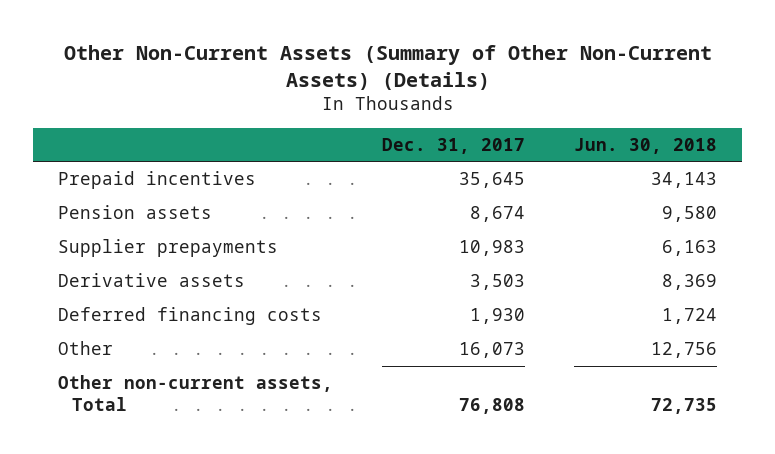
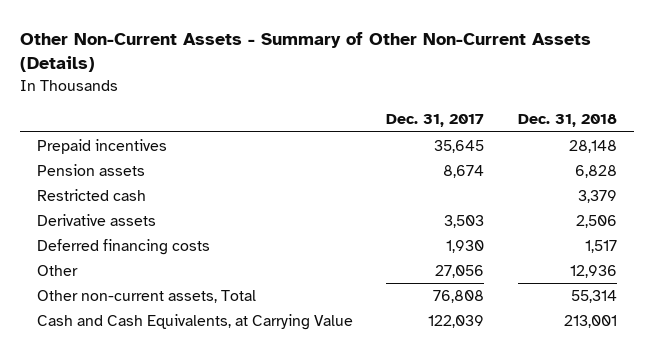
[63,45,712,91] Other Non-Current Assets (Summary of Other Non-Current Assets) (Details) -> [20,31,592,73] Other Non-Current Assets - Summary of Other Non-Current Assets (Details)
[574,137,718,154] Jun. 30, 2018 -> none
none -> [517,114,617,128] Dec. 31, 2018
[58,238,279,257] Supplier prepayments -> none
none -> [36,189,146,202] Restricted cash
[459,341,526,358] 16,073 -> [435,265,485,279] 27,056
none -> [36,314,353,331] Cash and Cash Equivalents, at Carrying Value

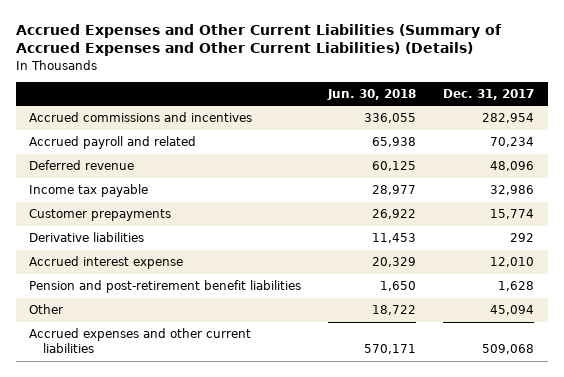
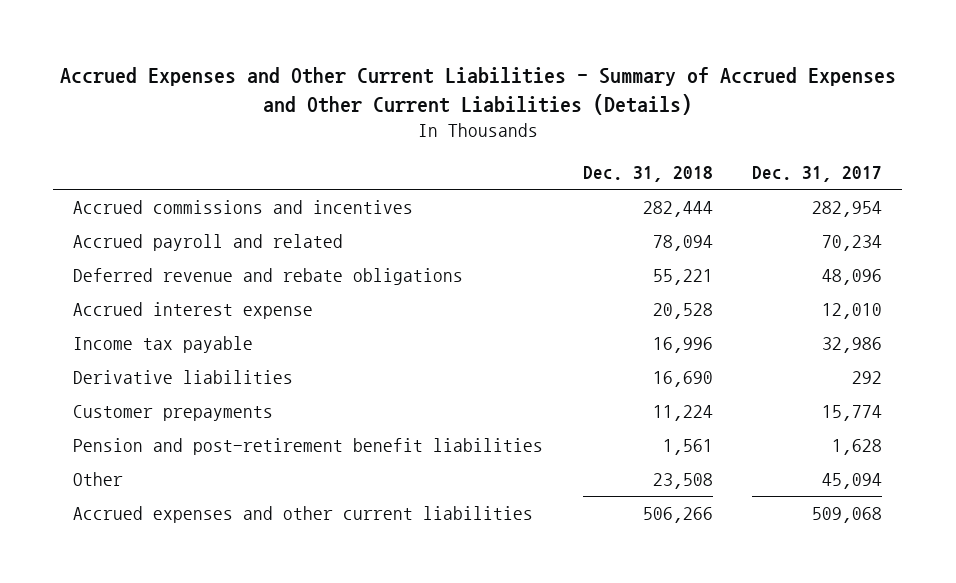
[16,23,503,57] Accrued Expenses and Other Current Liabilities (Summary of Accrued Expenses and Other Current Liabilities) (Details) -> [59,67,896,116] Accrued Expenses and Other Current Liabilities - Summary of Accrued Expenses and Other Current Liabilities (Details)
[327,88,417,100] Jun. 30, 2018 -> none
none -> [582,166,713,183] Dec. 31, 2018
[29,160,135,171] Deferred revenue -> [73,268,464,286] Deferred revenue and rebate obligations
[29,256,184,270] Accrued interest expense -> [73,302,314,320] Accrued interest expense
[29,209,172,222] Customer prepayments -> [73,405,274,422] Customer prepayments

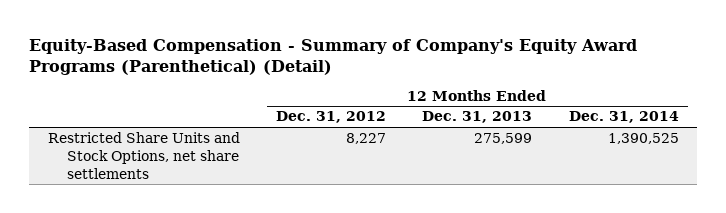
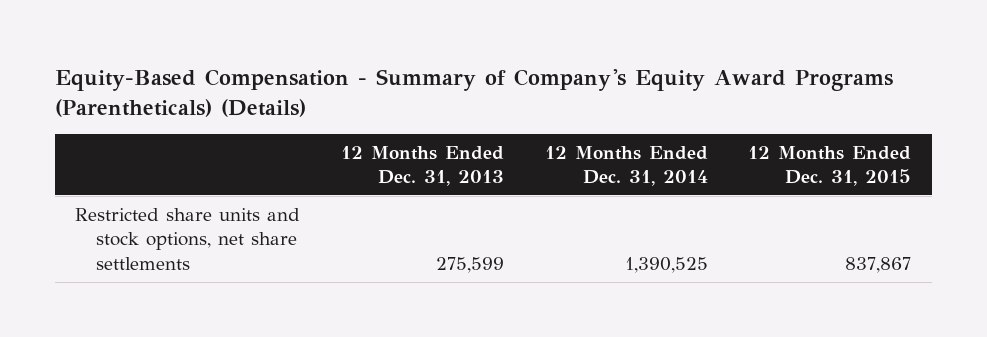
[29,38,638,75] Equity-Based Compensation - Summary of Company's Equity Award Programs (Parenthetical) (Detail) -> [54,68,893,117] Equity-Based Compensation - Summary of Company's Equity Award Programs (Parentheticals) (Details)
[276,111,387,124] Dec. 31, 2012 -> none
none -> [748,145,912,187] 12 Months Ended Dec. 31, 2015
[47,132,240,179] Restricted Share Units and Stock Options, net share settlements -> [75,207,301,271] Restricted share units and stock options, net share settlements

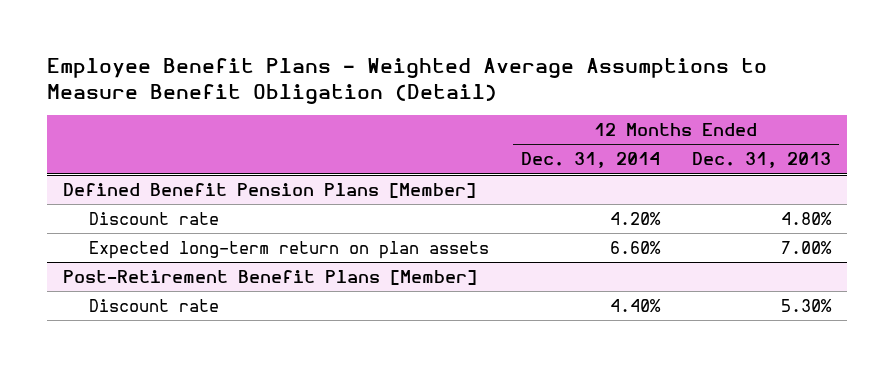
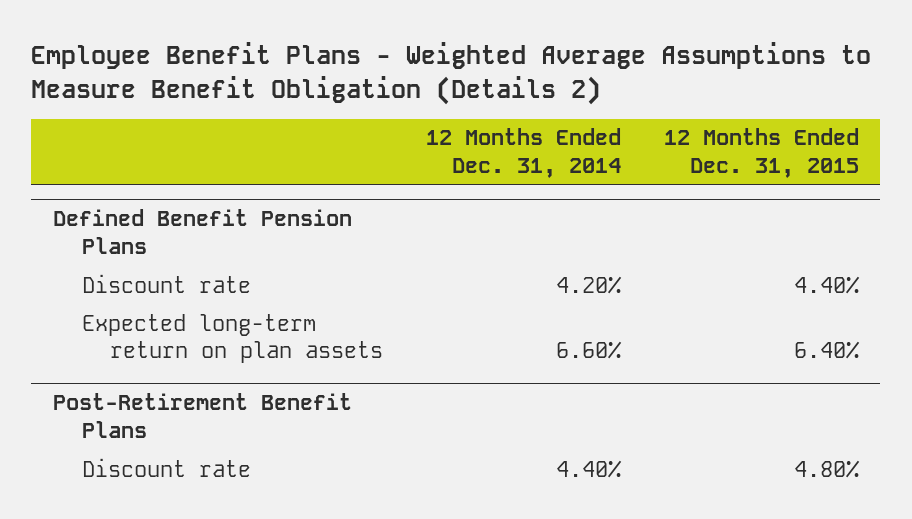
[47,57,768,104] Employee Benefit Plans - Weighted Average Assumptions to Measure Benefit Obligation (Detail) -> [31,42,872,105] Employee Benefit Plans - Weighted Average Assumptions to Measure Benefit Obligation (Details 2)
[691,152,831,169] Dec. 31, 2013 -> none
none -> [664,128,860,179] 12 Months Ended Dec. 31, 2015
[63,182,477,198] Defined Benefit Pension Plans [Member] -> [52,209,352,255] Defined Benefit Pension Plans
[63,269,478,285] Post-Retirement Benefit Plans [Member] -> [52,393,352,439] Post-Retirement Benefit Plans

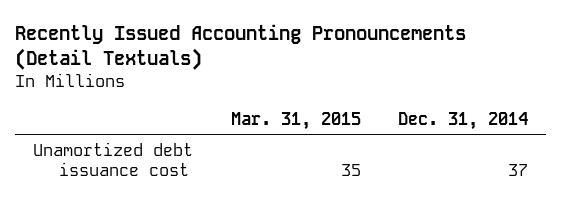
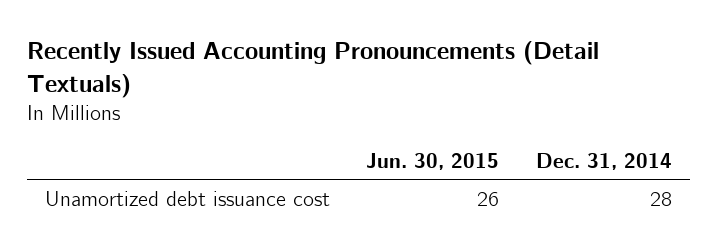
[230,111,361,130] Mar. 31, 2015 -> none
none -> [366,152,500,170] Jun. 30, 2015
[507,163,528,176] 37 -> [649,192,672,207] 28

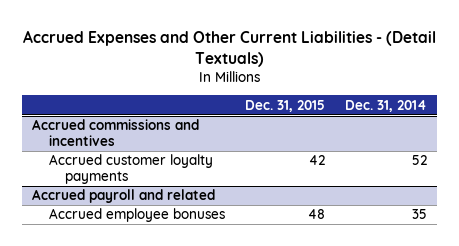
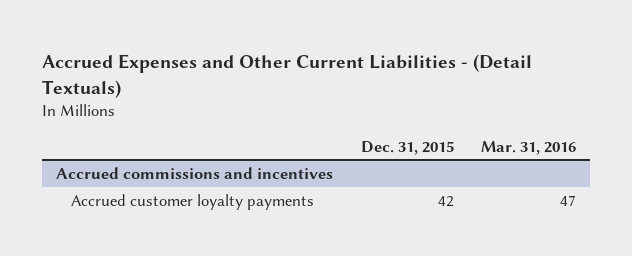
[344,99,427,112] Dec. 31, 2014 -> none
none -> [481,140,577,155] Mar. 31, 2016
[32,189,216,204] Accrued payroll and related -> none
[48,208,225,223] Accrued employee bonuses -> none

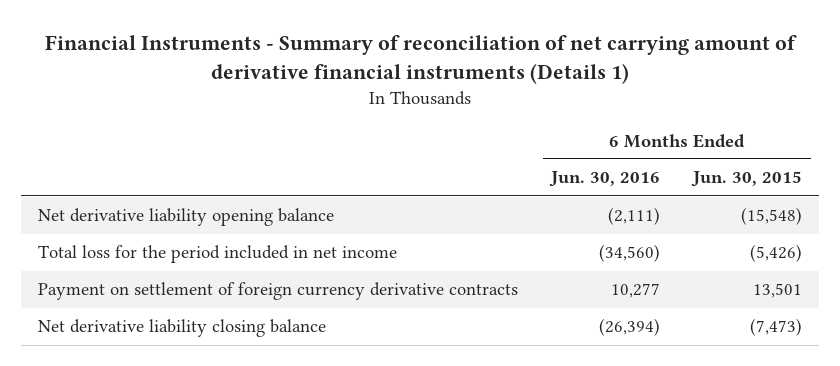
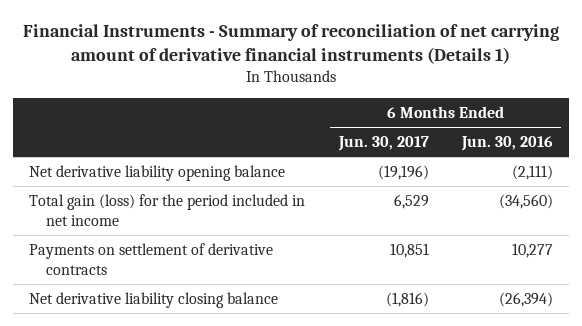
[691,171,803,188] Jun. 30, 2015 -> none
none -> [337,136,429,152] Jun. 30, 2017
[37,245,397,264] Total loss for the period included in net income -> [29,193,306,226] Total gain (loss) for the period included in net income
[37,282,518,301] Payment on settlement of foreign currency derivative contracts -> [29,242,274,275] Payments on settlement of derivative contracts

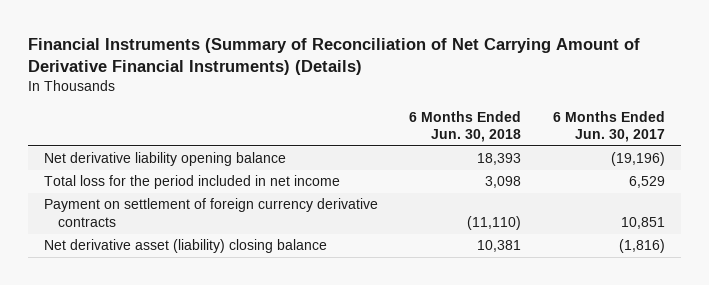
[23,24,560,65] Financial Instruments - Summary of reconciliation of net carrying amount of derivative financial instruments (Details 1) -> [27,37,640,75] Financial Instruments (Summary of Reconciliation of Net Carrying Amount of Derivative Financial Instruments) (Details)
[460,136,553,152] Jun. 30, 2016 -> none
none -> [409,110,522,143] 6 Months Ended Jun. 30, 2018
[29,193,306,226] Total gain (loss) for the period included in net income -> [43,175,340,190] Total loss for the period included in net income
[29,242,274,275] Payments on settlement of derivative contracts -> [43,198,378,228] Payment on settlement of foreign currency derivative contracts
[29,291,279,308] Net derivative liability closing balance -> [43,239,327,254] Net derivative asset (liability) closing balance

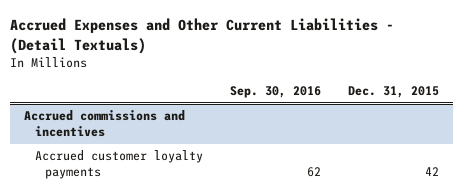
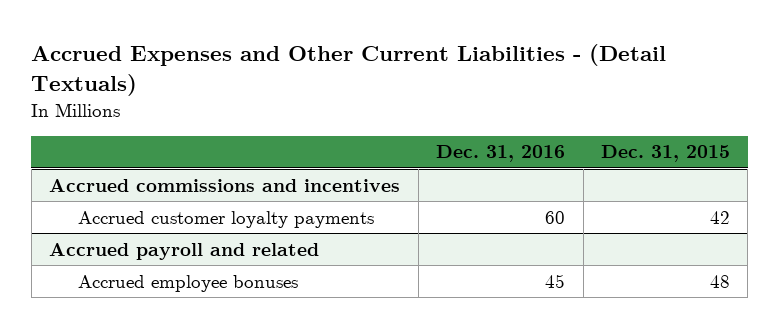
[229,86,321,99] Sep. 30, 2016 -> none
none -> [436,145,566,163] Dec. 31, 2016
none -> [49,242,320,260] Accrued payroll and related
none -> [77,274,298,292] Accrued employee bonuses

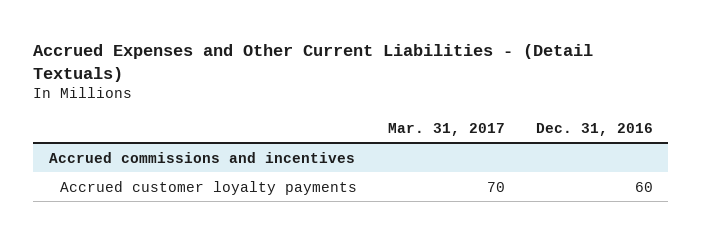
[600,145,730,163] Dec. 31, 2015 -> none
none -> [388,122,506,136] Mar. 31, 2017
[49,242,320,260] Accrued payroll and related -> none
[77,274,298,292] Accrued employee bonuses -> none

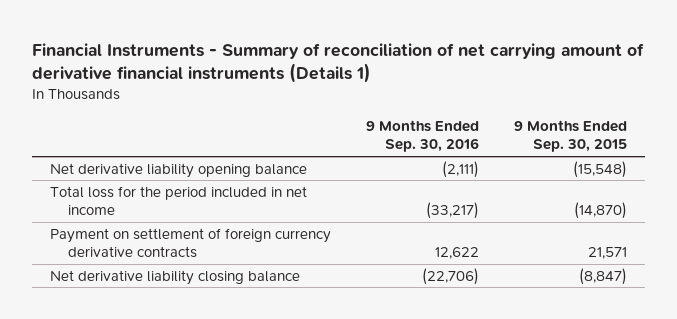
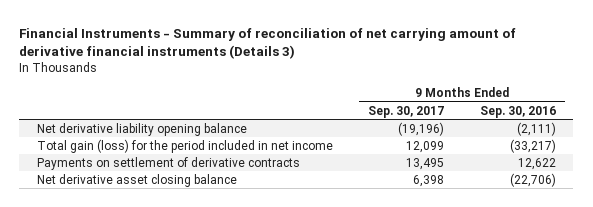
[32,42,645,83] Financial Instruments - Summary of reconciliation of net carrying amount of derivative financial instruments (Details 1) -> [19,27,517,60] Financial Instruments - Summary of reconciliation of net carrying amount of derivative financial instruments (Details 3)
[514,120,628,153] 9 Months Ended Sep. 30, 2015 -> none
none -> [368,105,445,118] Sep. 30, 2017
[49,185,307,216] Total loss for the period included in net income -> [36,138,333,153] Total gain (loss) for the period included in net income
[49,227,331,259] Payment on settlement of foreign currency derivative contracts -> [36,156,300,170] Payments on settlement of derivative contracts
[49,269,300,285] Net derivative liability closing balance -> [36,173,237,187] Net derivative asset closing balance

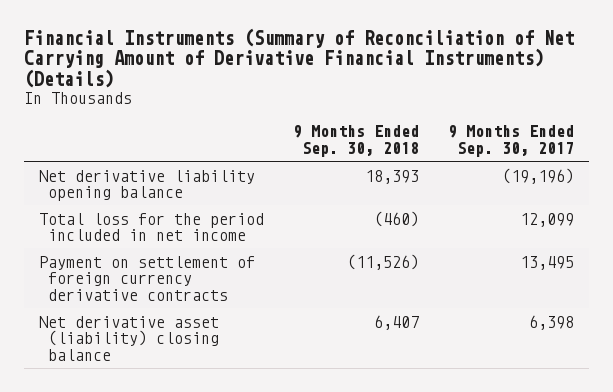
[19,27,517,60] Financial Instruments - Summary of reconciliation of net carrying amount of derivative financial instruments (Details 3) -> [23,27,574,89] Financial Instruments (Summary of Reconciliation of Net Carrying Amount of Derivative Financial Instruments) (Details)
[479,105,556,118] Sep. 30, 2016 -> none
none -> [292,125,419,157] 9 Months Ended Sep. 30, 2018
[36,138,333,153] Total gain (loss) for the period included in net income -> [38,212,264,242] Total loss for the period included in net income
[36,156,300,170] Payments on settlement of derivative contracts -> [38,255,255,301] Payment on settlement of foreign currency derivative contracts
[36,173,237,187] Net derivative asset closing balance -> [38,315,220,361] Net derivative asset (liability) closing balance

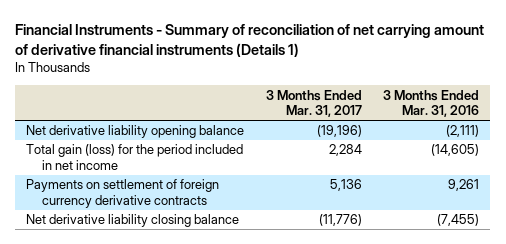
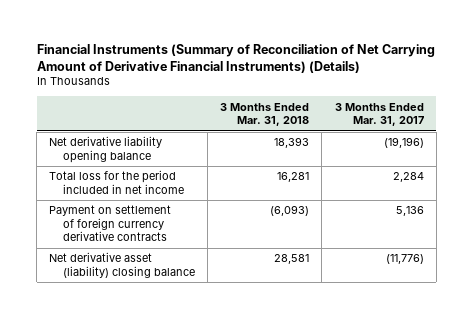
[15,24,485,58] Financial Instruments - Summary of reconciliation of net carrying amount of derivative financial instruments (Details 1) -> [36,43,435,73] Financial Instruments (Summary of Reconciliation of Net Carrying Amount of Derivative Financial Instruments) (Details)
[383,89,480,118] 3 Months Ended Mar. 31, 2016 -> none
none -> [220,102,310,127] 3 Months Ended Mar. 31, 2018
[26,144,244,170] Total gain (loss) for the period included in net income -> [49,170,184,194] Total loss for the period included in net income
[26,179,220,208] Payments on settlement of foreign currency derivative contracts -> [49,205,172,242] Payment on settlement of foreign currency derivative contracts
[26,214,240,228] Net derivative liability closing balance -> [49,252,195,278] Net derivative asset (liability) closing balance

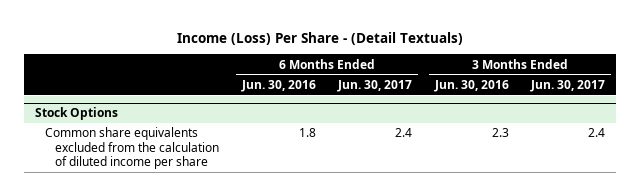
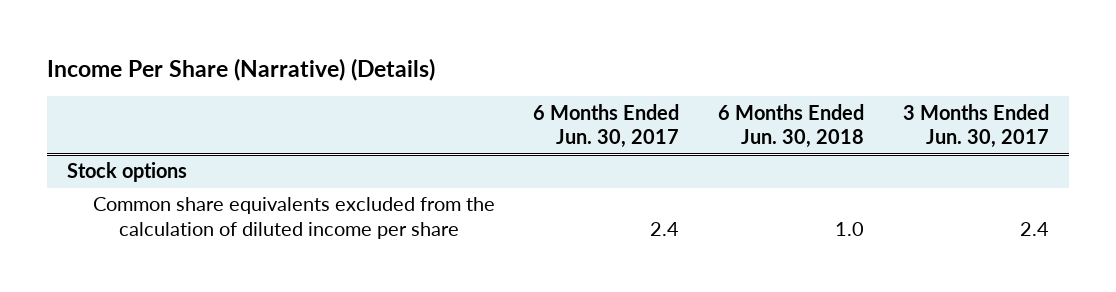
[177,31,464,45] Income (Loss) Per Share - (Detail Textuals) -> [47,58,436,82] Income Per Share (Narrative) (Details)
[240,79,316,92] Jun. 30, 2016 -> none
[433,79,509,92] Jun. 30, 2016 -> none
none -> [718,103,865,149] 6 Months Ended Jun. 30, 2018
[35,107,119,121] Stock Options -> [66,162,187,183] Stock options

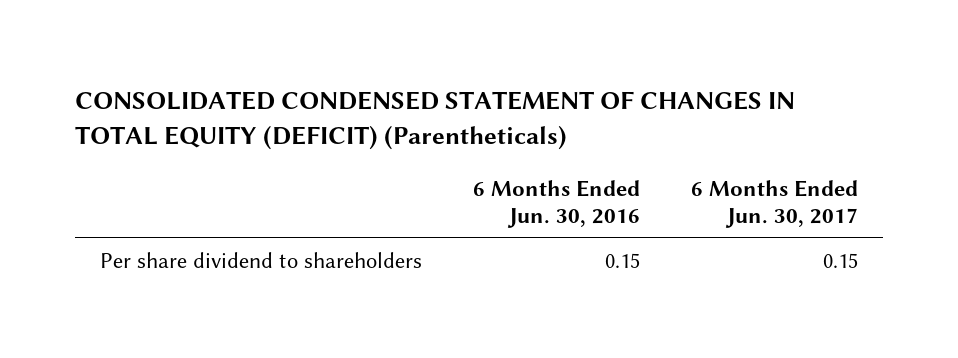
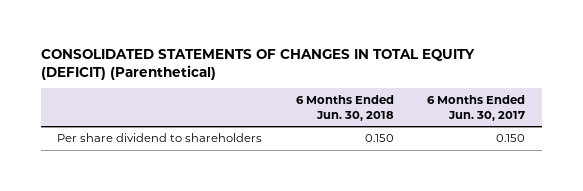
[74,91,795,151] CONSOLIDATED CONDENSED STATEMENT OF CHANGES IN TOTAL EQUITY (DEFICIT) (Parentheticals) -> [40,48,475,80] CONSOLIDATED STATEMENTS OF CHANGES IN TOTAL EQUITY (DEFICIT) (Parenthetical)
[472,179,640,228] 6 Months Ended Jun. 30, 2016 -> none
none -> [295,94,394,121] 6 Months Ended Jun. 30, 2018
[822,253,858,269] 0.15 -> [496,134,526,143] 0.150

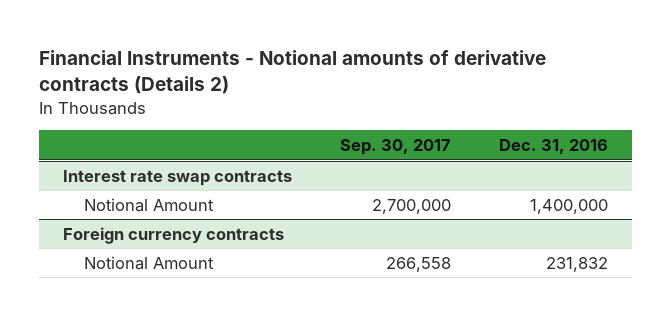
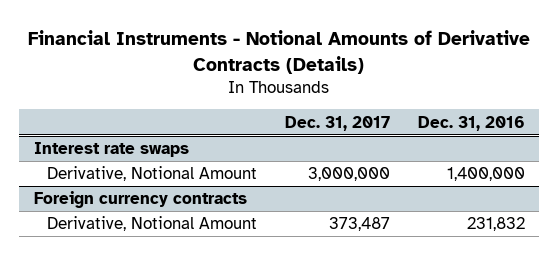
[39,50,547,95] Financial Instruments - Notional amounts of derivative contracts (Details 2) -> [28,30,531,74] Financial Instruments - Notional Amounts of Derivative Contracts (Details)
[340,139,452,156] Sep. 30, 2017 -> none
none -> [284,115,390,131] Dec. 31, 2017
[63,169,293,186] Interest rate swap contracts -> [33,142,189,158] Interest rate swaps
[84,197,215,212] Notional Amount -> [46,166,257,182] Derivative, Notional Amount
[84,255,215,270] Notional Amount -> [46,216,257,232] Derivative, Notional Amount

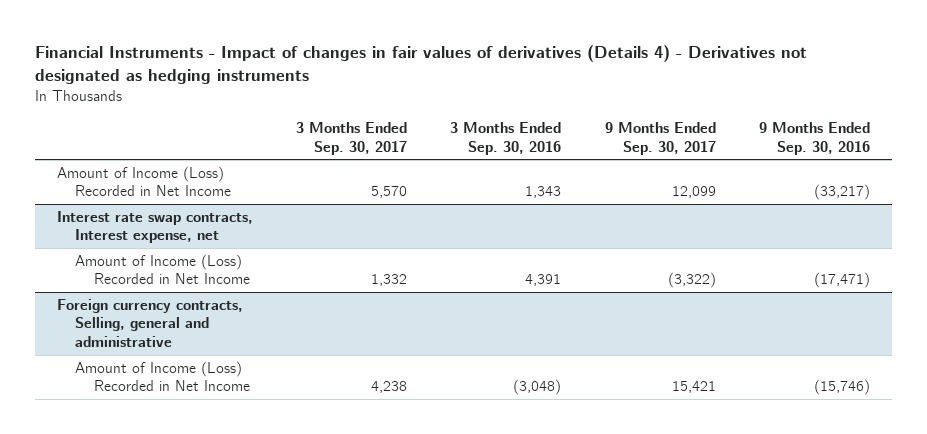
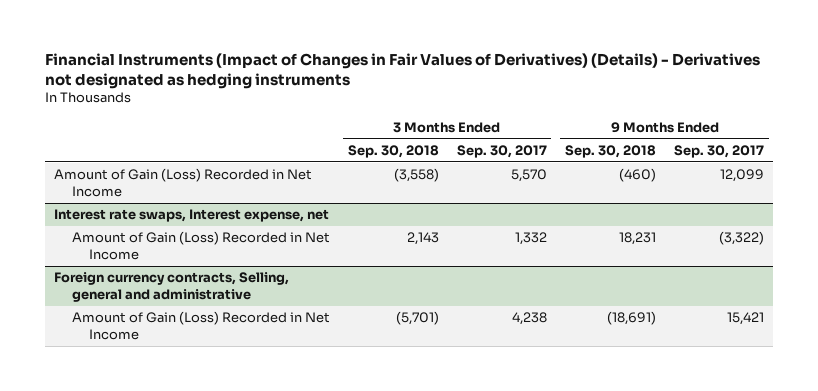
[35,44,808,84] Financial Instruments - Impact of changes in fair values of derivatives (Details 4) - Derivatives not designated as hedging instruments -> [44,52,760,89] Financial Instruments (Impact of Changes in Fair Values of Derivatives) (Details) - Derivatives not designated as hedging instruments
[450,121,562,155] 3 Months Ended Sep. 30, 2016 -> none
[758,121,870,155] 9 Months Ended Sep. 30, 2016 -> none
none -> [347,144,439,158] Sep. 30, 2018
none -> [564,144,656,158] Sep. 30, 2018
[56,165,232,197] Amount of Income (Loss) Recorded in Net Income -> [53,168,312,197] Amount of Gain (Loss) Recorded in Net Income
[56,210,253,244] Interest rate swap contracts, Interest expense, net -> [53,209,329,223] Interest rate swaps, Interest expense, net
[75,253,250,285] Amount of Income (Loss) Recorded in Net Income -> [71,231,330,260] Amount of Gain (Loss) Recorded in Net Income
[75,360,250,392] Amount of Income (Loss) Recorded in Net Income -> [71,311,330,340] Amount of Gain (Loss) Recorded in Net Income

